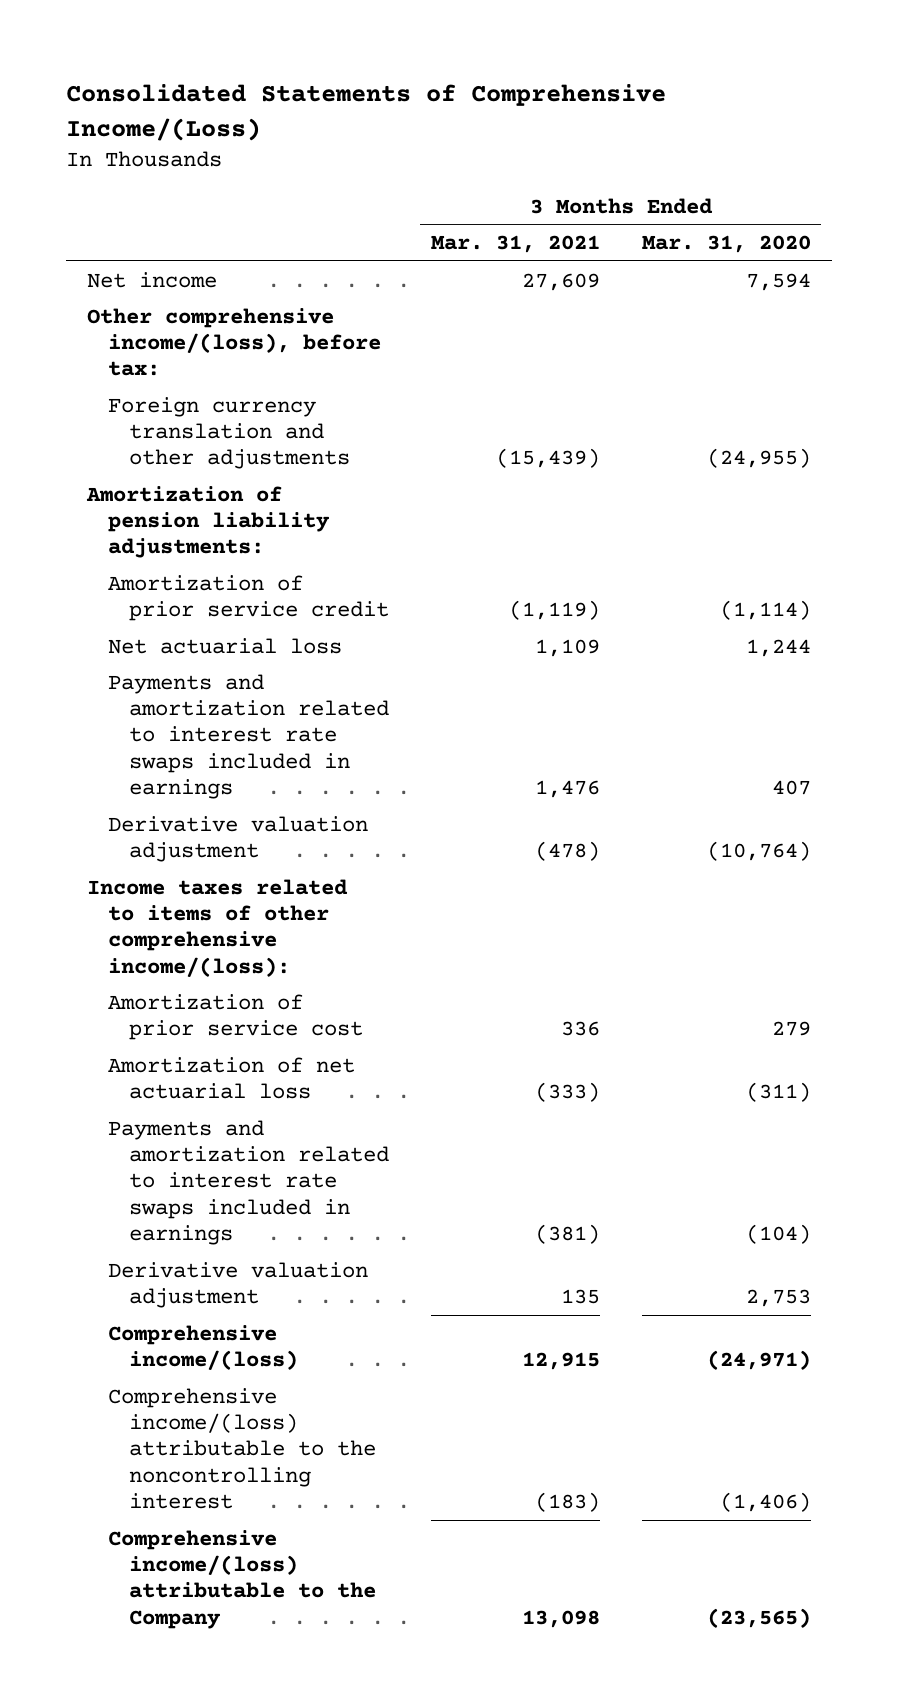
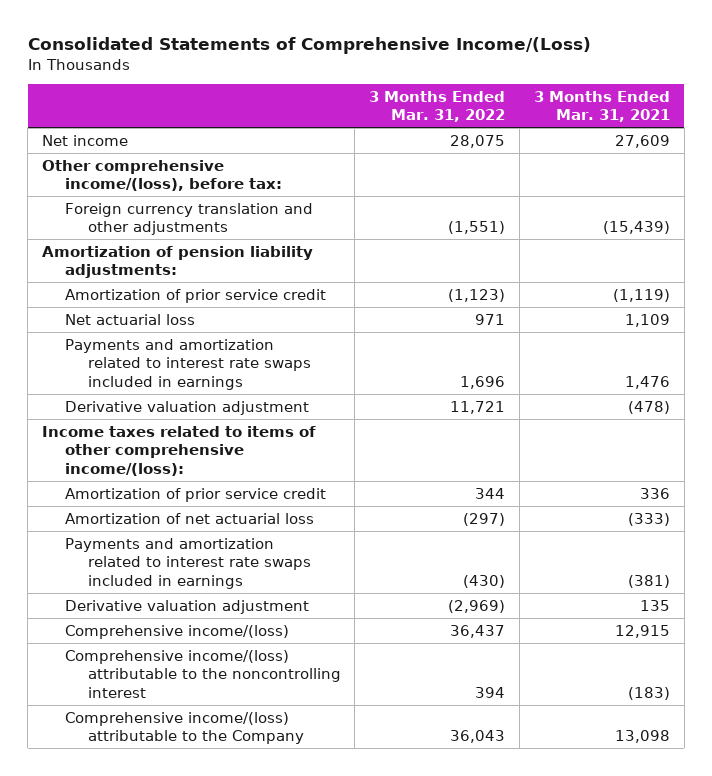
[641,235,811,254] Mar. 31, 2020 -> none
none -> [369,90,506,123] 3 Months Ended Mar. 31, 2022
[108,993,363,1040] Amortization of prior service cost -> [64,487,326,502] Amortization of prior service credit

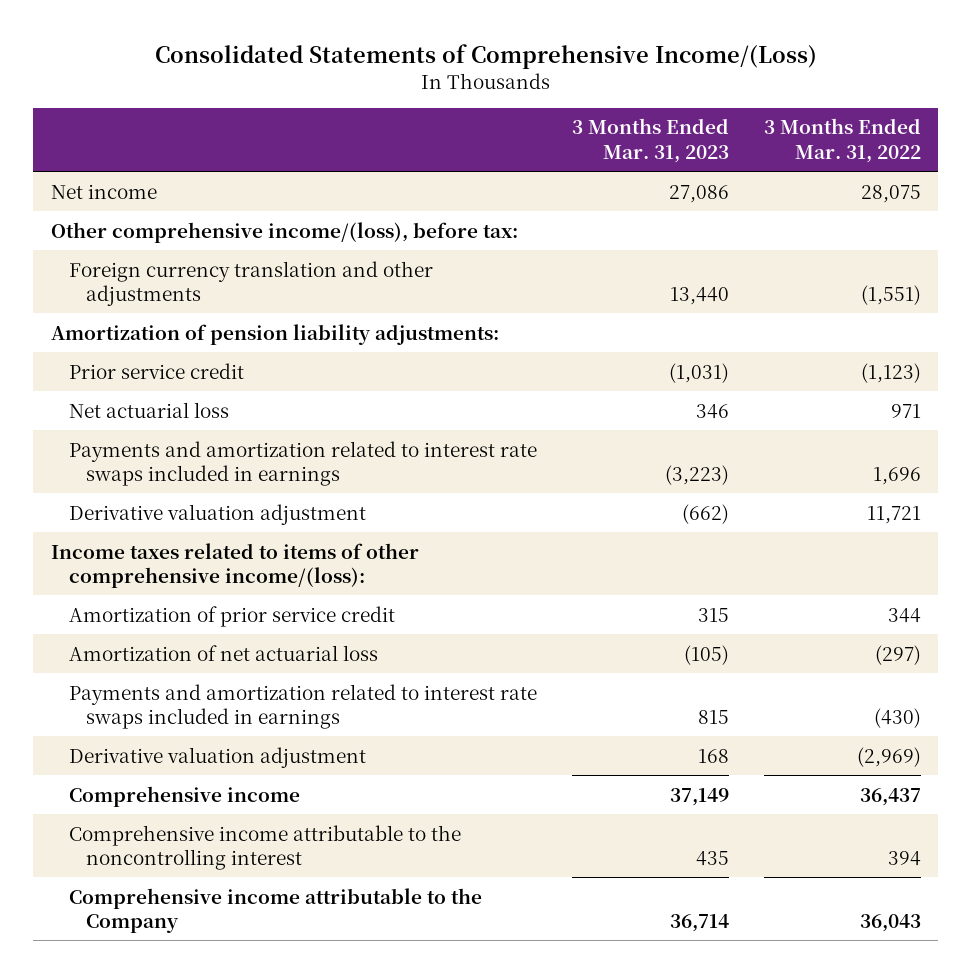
[533,90,670,123] 3 Months Ended Mar. 31, 2021 -> none
none -> [571,118,729,163] 3 Months Ended Mar. 31, 2023
[64,288,326,303] Amortization of prior service credit -> [68,362,244,379] Prior service credit
[64,624,289,639] Comprehensive income/(loss) -> [68,785,300,807] Comprehensive income
[64,649,341,699] Comprehensive income/(loss) attributable to the noncontrolling interest -> [68,824,461,870] Comprehensive income attributable to the noncontrolling interest
[64,711,304,745] Comprehensive income/(loss) attributable to the Company -> [68,887,482,933] Comprehensive income attributable to the Company

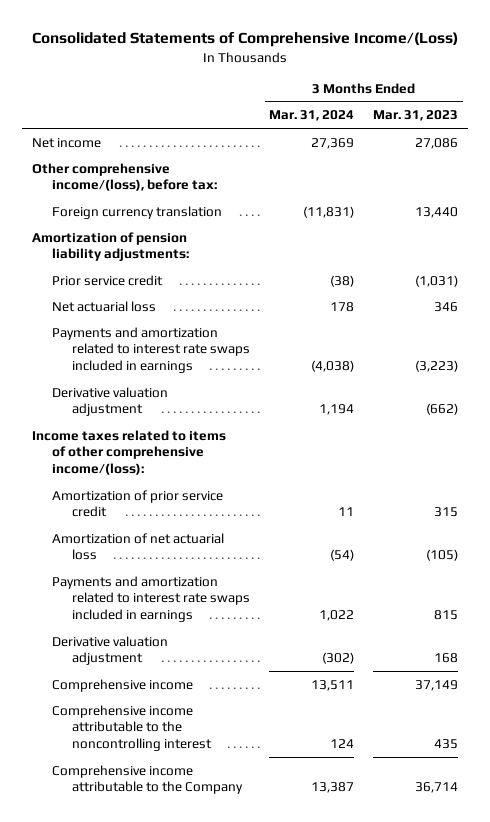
[763,118,921,163] 3 Months Ended Mar. 31, 2022 -> none
none -> [269,110,355,122] Mar. 31, 2024
[68,260,433,306] Foreign currency translation and other adjustments -> [52,205,223,219] Foreign currency translation

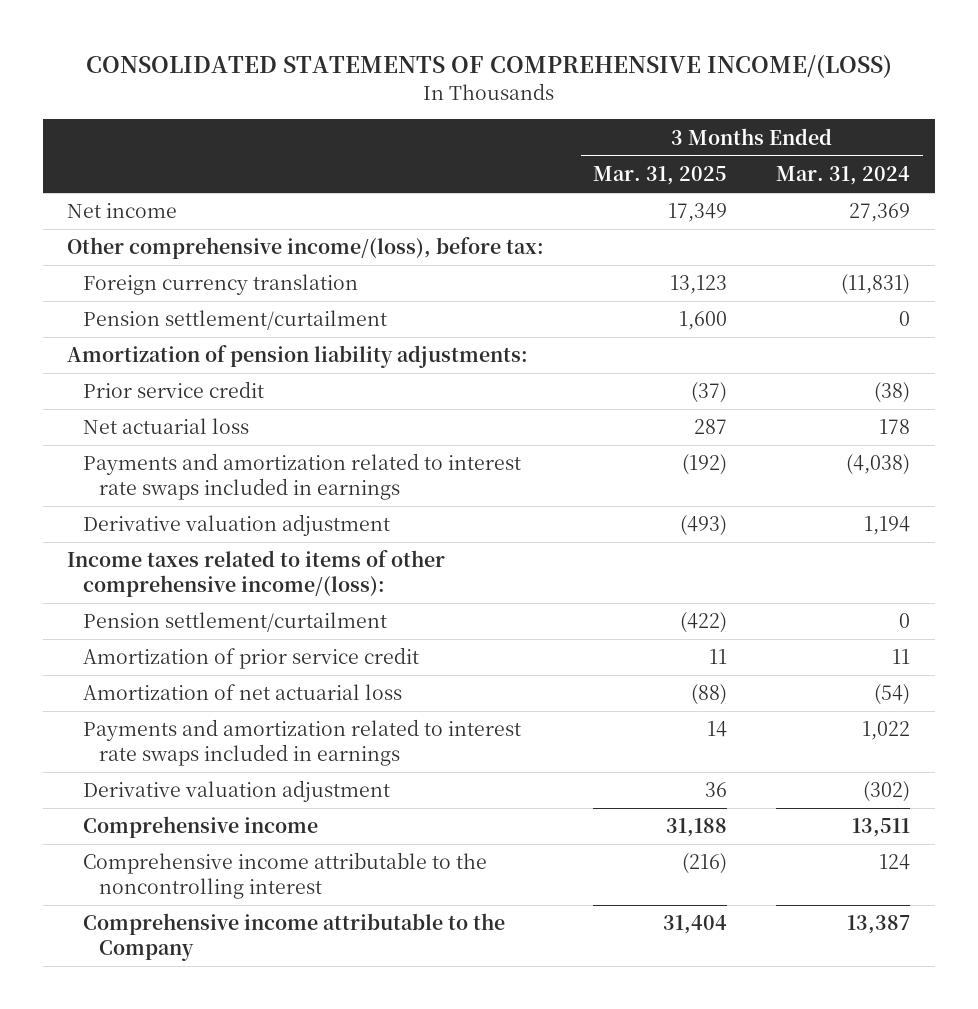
[32,32,459,48] Consolidated Statements of Comprehensive Income/(Loss) -> [85,54,892,79] CONSOLIDATED STATEMENTS OF COMPREHENSIVE INCOME/(LOSS)
[373,110,459,122] Mar. 31, 2023 -> none
none -> [593,166,728,186] Mar. 31, 2025
none -> [83,310,388,331] Pension settlement/curtailment
none -> [83,612,388,633] Pension settlement/curtailment

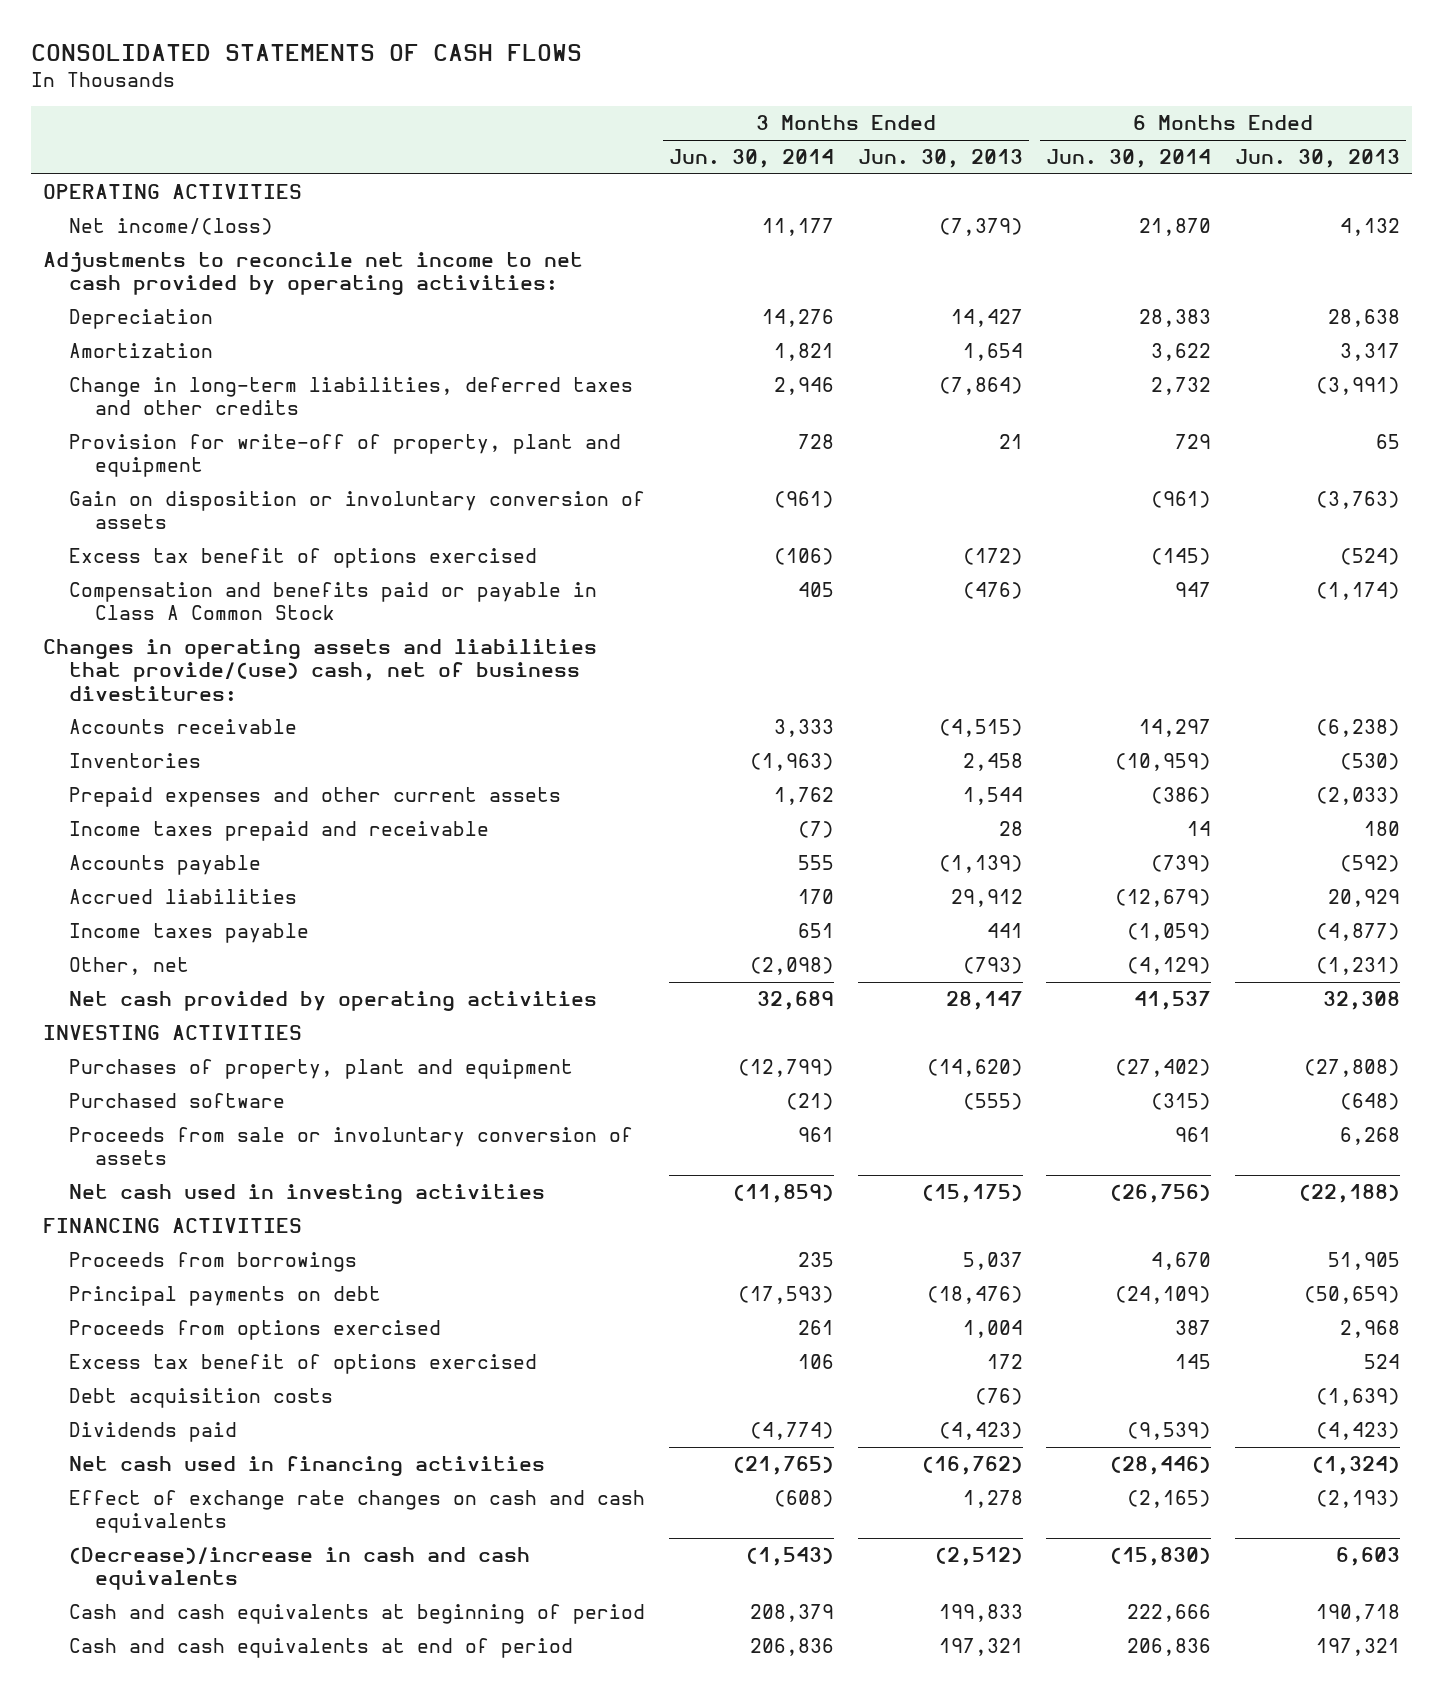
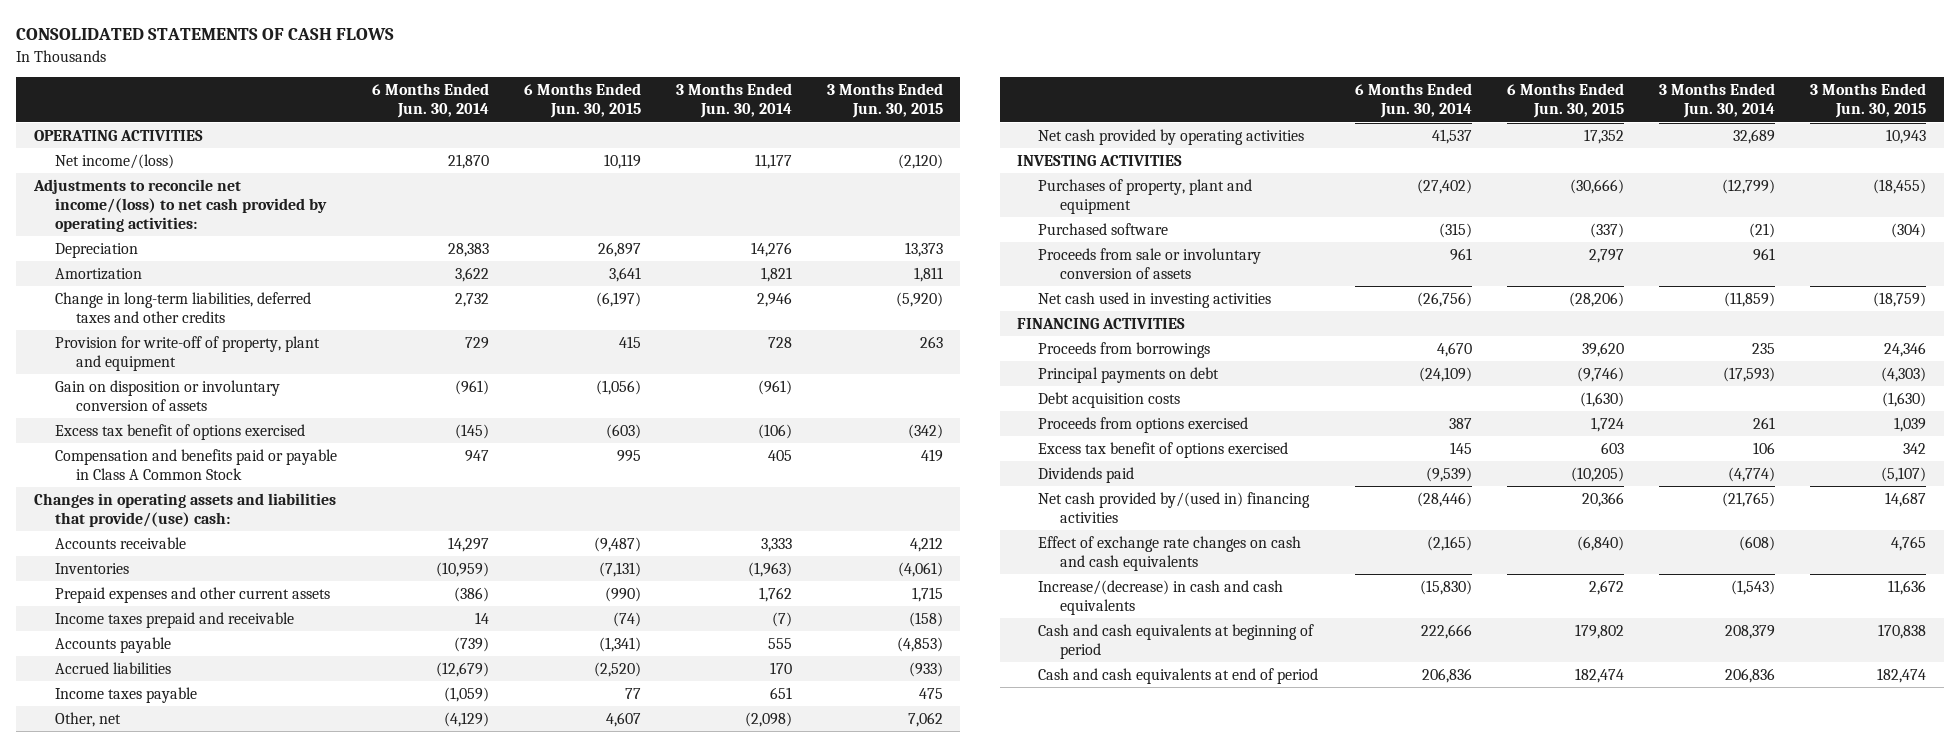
[857,149,1023,169] Jun. 30, 2013 -> none
[1235,149,1401,169] Jun. 30, 2013 -> none
none -> [523,83,641,119] 6 Months Ended Jun. 30, 2015
none -> [826,83,943,119] 3 Months Ended Jun. 30, 2015
[43,252,584,296] Adjustments to reconcile net income to net cash provided by operating activities: -> [32,178,327,233] Adjustments to reconcile net income/(loss) to net cash provided by operating activities:
[43,639,598,701] Changes in operating assets and liabilities that provide/(use) cash, net of business divestitures: -> [33,492,336,528] Changes in operating assets and liabilities that provide/(use) cash:
[69,1388,334,1409] Debt acquisition costs -> [1038,391,1181,408] Debt acquisition costs
[69,1456,546,1477] Net cash used in financing activities -> [1038,491,1311,524] Net cash provided by/(used in) financing activities
[69,1547,531,1591] (Decrease)/increase in cash and cash equivalents -> [1038,579,1284,616] Increase/(decrease) in cash and cash equivalents

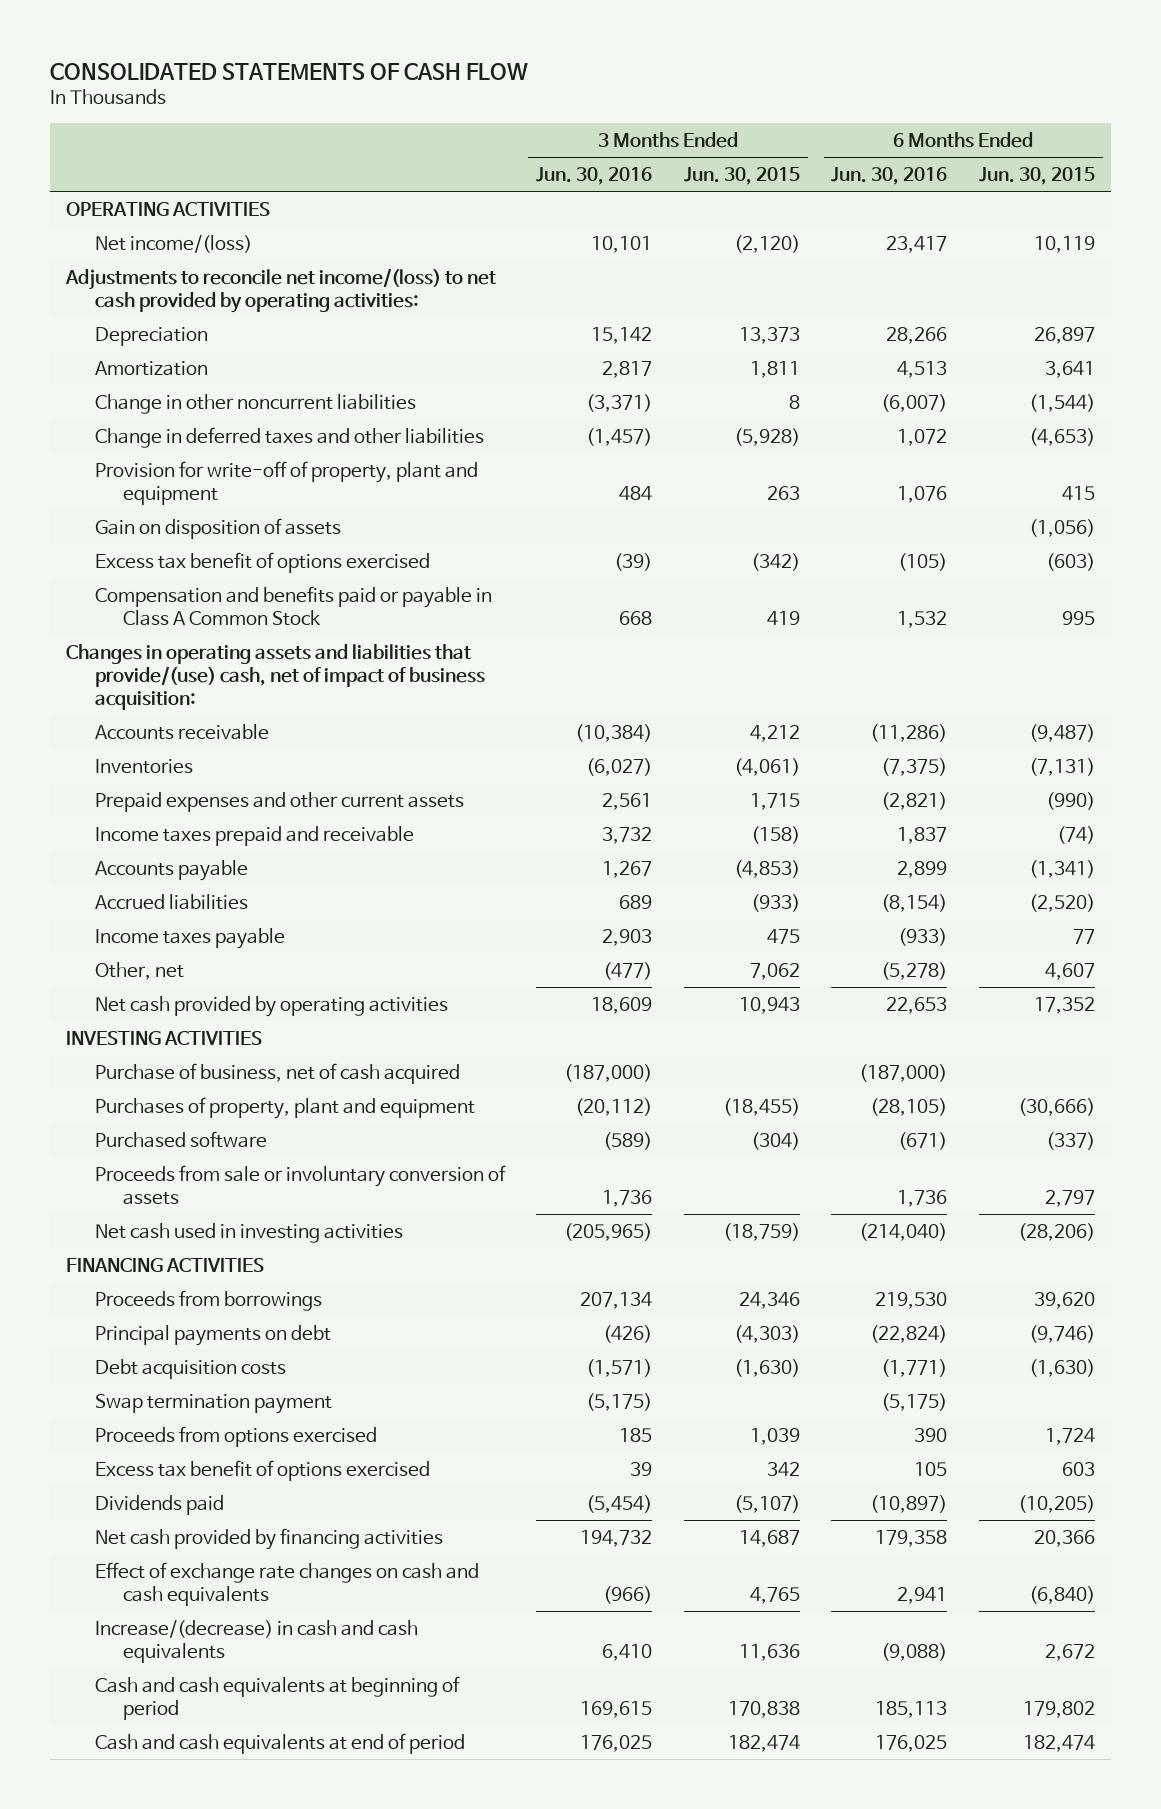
[16,28,395,41] CONSOLIDATED STATEMENTS OF CASH FLOWS -> [50,63,529,81] CONSOLIDATED STATEMENTS OF CASH FLOW
[371,83,489,119] 6 Months Ended Jun. 30, 2014 -> none
[675,83,792,119] 3 Months Ended Jun. 30, 2014 -> none
none -> [536,166,653,185] Jun. 30, 2016
none -> [831,166,948,185] Jun. 30, 2016
none -> [94,393,416,414] Change in other noncurrent liabilities
[54,291,311,324] Change in long-term liabilities, deferred taxes and other credits -> [94,426,484,448] Change in deferred taxes and other liabilities
[595,291,641,307] (6,197) -> [1029,427,1096,446] (4,653)
[895,291,943,307] (5,920) -> [733,427,800,446] (5,928)
[54,379,280,412] Gain on disposition or involuntary conversion of assets -> [94,517,341,539] Gain on disposition of assets
[33,492,336,528] Changes in operating assets and liabilities that provide/(use) cash: -> [65,643,485,710] Changes in operating assets and liabilities that provide/(use) cash, net of impact of business acquisition:
none -> [94,1062,460,1084] Purchase of business, net of cash acquired
none -> [94,1393,332,1414] Swap termination payment
[1038,491,1311,524] Net cash provided by/(used in) financing activities -> [94,1527,443,1550] Net cash provided by financing activities

